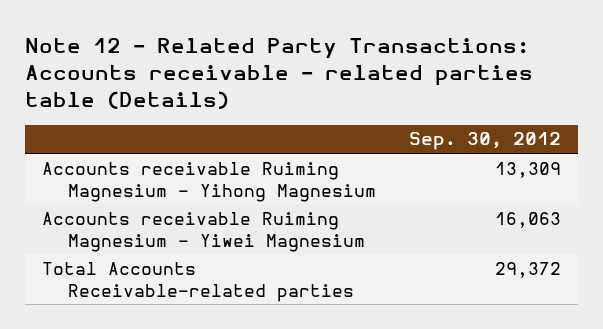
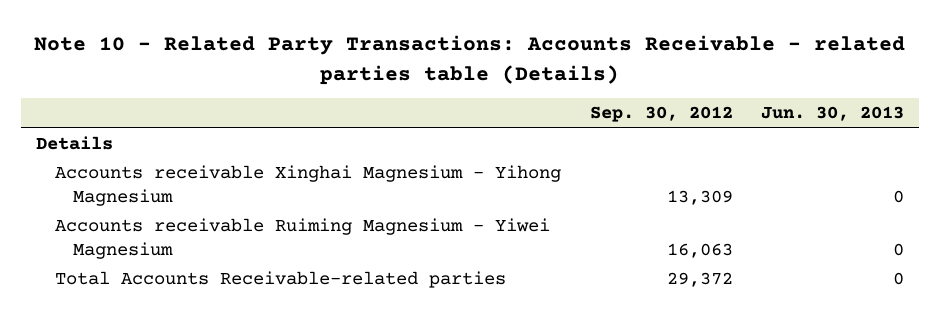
[25,37,534,110] Note 12 - Related Party Transactions: Accounts receivable - related parties table (Details) -> [34,35,906,85] Note 10 - Related Party Transactions: Accounts Receivable - related parties table (Details)
none -> [761,106,905,122] Jun. 30, 2013
none -> [35,136,113,151] Details
[42,161,376,202] Accounts receivable Ruiming Magnesium - Yihong Magnesium -> [54,165,561,207] Accounts receivable Xinghai Magnesium - Yihong Magnesium

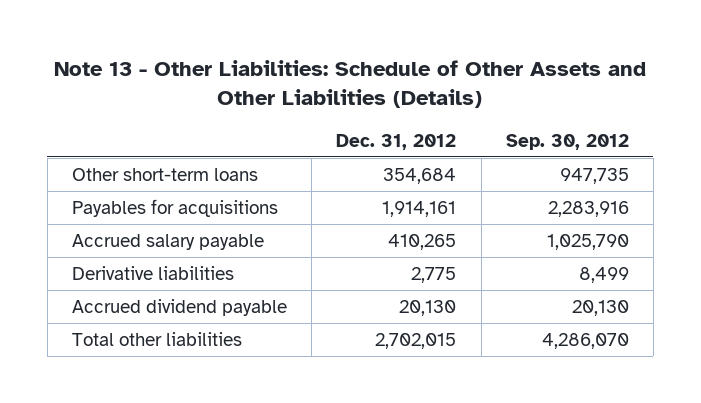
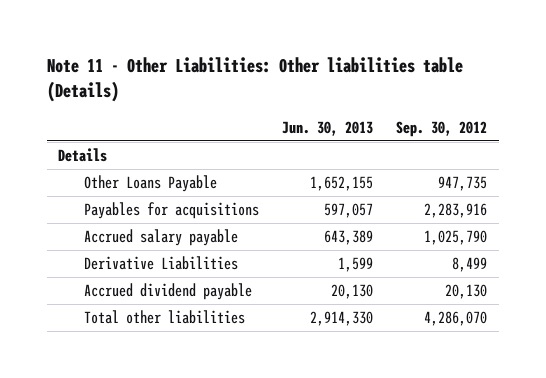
[54,60,647,109] Note 13 - Other Liabilities: Schedule of Other Assets and Other Liabilities (Details) -> [46,56,463,103] Note 11 - Other Liabilities: Other liabilities table (Details)
[336,133,457,150] Dec. 31, 2012 -> none
none -> [282,120,374,136] Jun. 30, 2013
none -> [58,148,108,163] Details
[72,167,259,181] Other short-term loans -> [84,175,218,193] Other Loans Payable
[72,265,235,280] Derivative liabilities -> [84,256,239,271] Derivative Liabilities

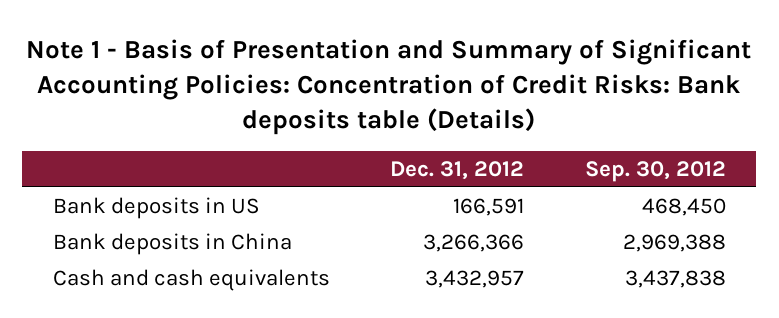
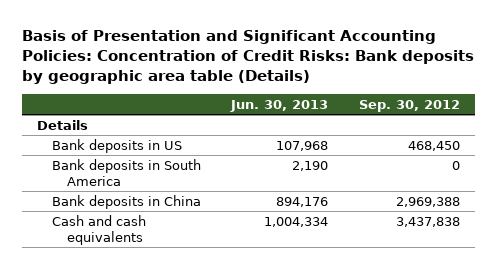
[26,38,752,136] Note 1 - Basis of Presentation and Summary of Significant Accounting Policies: Concentration of Credit Risks: Bank deposits table (Details) -> [21,30,474,85] Basis of Presentation and Significant Accounting Policies: Concentration of Credit Risks: Bank deposits by geographic area table (Details)
[390,160,525,180] Dec. 31, 2012 -> none
none -> [230,99,329,112] Jun. 30, 2013
none -> [36,119,88,130] Details
none -> [51,158,201,186] Bank deposits in South America

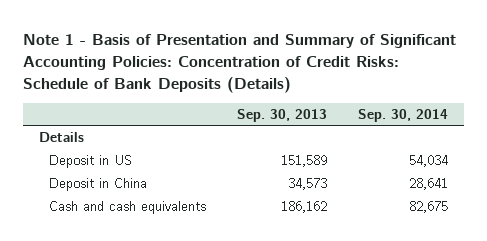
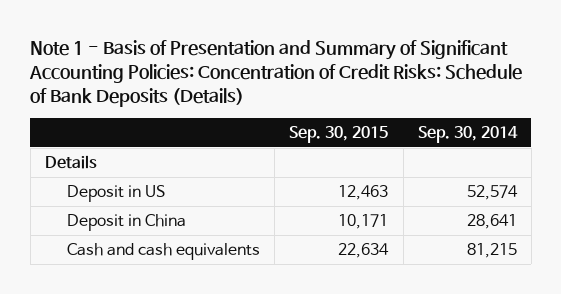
[237,108,328,122] Sep. 30, 2013 -> none
none -> [289,125,389,143] Sep. 30, 2015
[409,155,449,168] 54,034 -> [466,184,518,200] 52,574
[409,201,449,214] 82,675 -> [466,242,517,258] 81,215

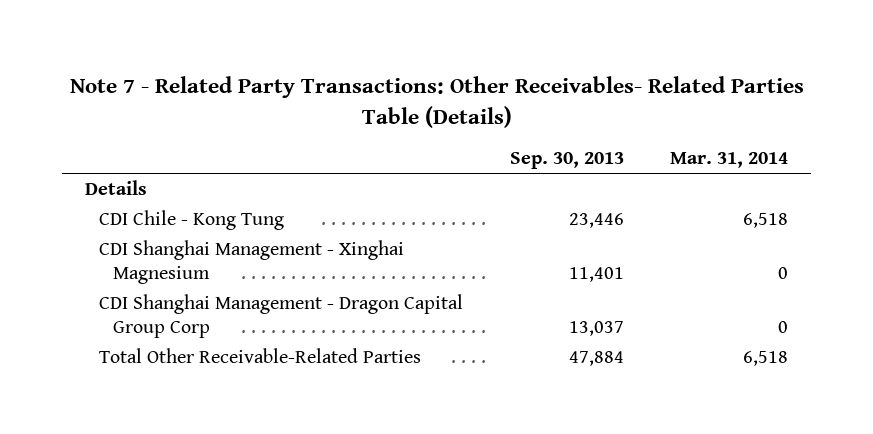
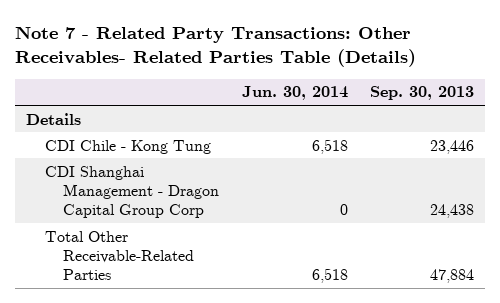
[670,152,789,169] Mar. 31, 2014 -> none
none -> [241,86,348,101] Jun. 30, 2014
[99,239,405,285] CDI Shanghai Management - Xinghai Magnesium -> none
[568,321,624,337] 13,037 -> [430,204,475,219] 24,438

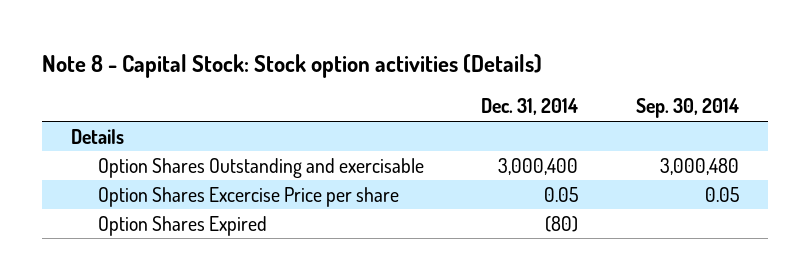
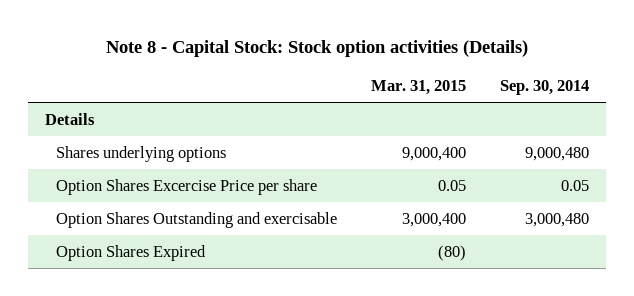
[481,98,579,116] Dec. 31, 2014 -> none
none -> [371,80,467,96] Mar. 31, 2015
none -> [56,145,227,162] Shares underlying options
[97,157,424,178] Option Shares Outstanding and exercisable -> [56,211,338,228] Option Shares Outstanding and exercisable

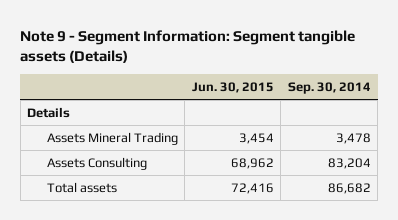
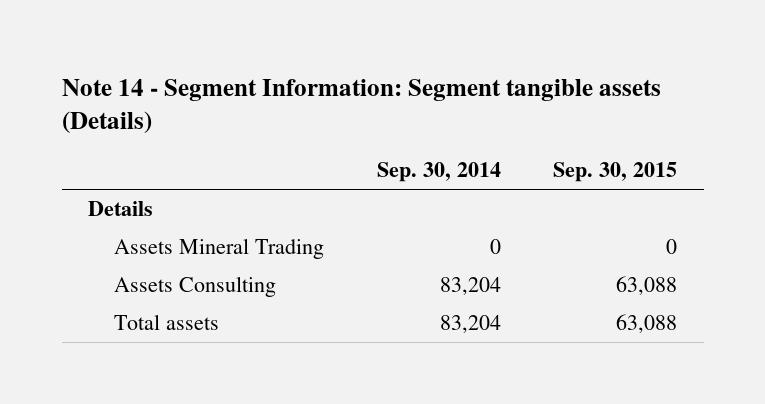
[20,29,356,63] Note 9 - Segment Information: Segment tangible assets (Details) -> [61,78,661,135] Note 14 - Segment Information: Segment tangible assets (Details)
[191,81,274,93] Jun. 30, 2015 -> none
none -> [553,162,678,183] Sep. 30, 2015
[335,132,371,144] 3,478 -> [489,239,501,255] 0
[327,182,371,194] 86,682 -> [439,315,501,334] 83,204

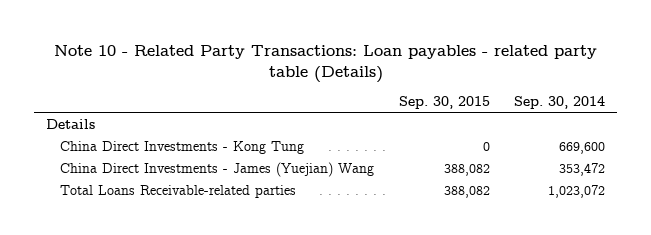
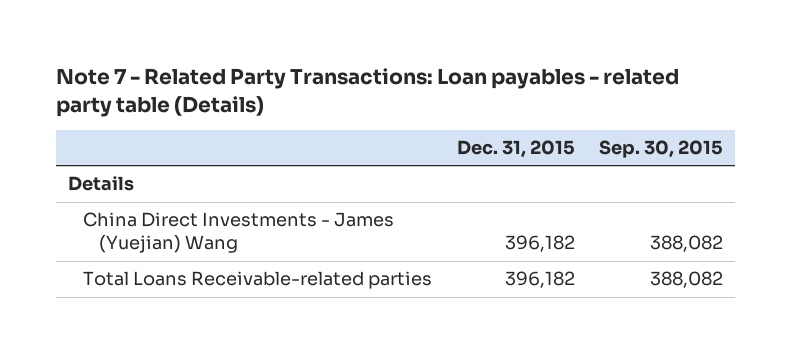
[53,44,597,83] Note 10 - Related Party Transactions: Loan payables - related party table (Details) -> [55,67,679,117] Note 7 - Related Party Transactions: Loan payables - related party table (Details)
[514,96,606,110] Sep. 30, 2014 -> none
none -> [456,139,575,158] Dec. 31, 2015
[60,140,305,154] China Direct Investments - Kong Tung -> none

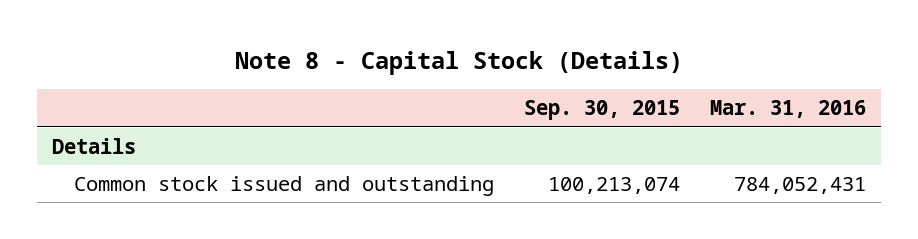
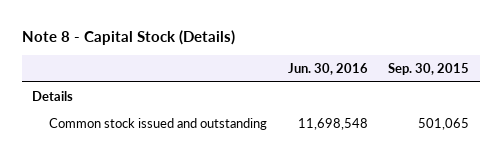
[709,100,866,119] Mar. 31, 2016 -> none
none -> [287,63,368,76] Jun. 30, 2016
[547,177,680,195] 100,213,074 -> [418,117,470,130] 501,065

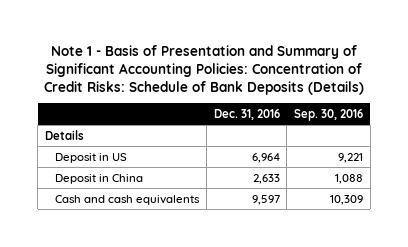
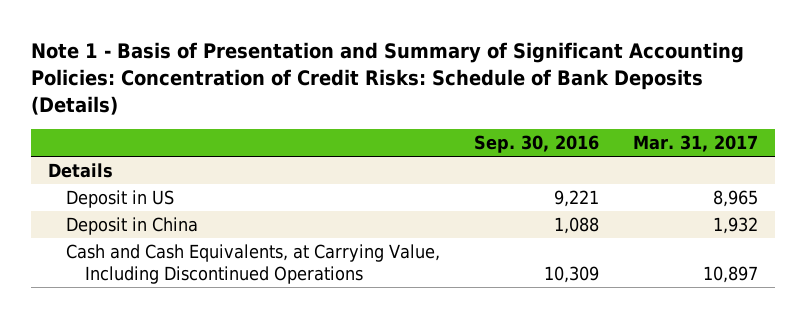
[213,109,280,121] Dec. 31, 2016 -> none
none -> [633,135,759,153] Mar. 31, 2017
[55,194,201,205] Cash and cash equivalents -> [66,243,441,284] Cash and Cash Equivalents, at Carrying Value, Including Discontinued Operations

